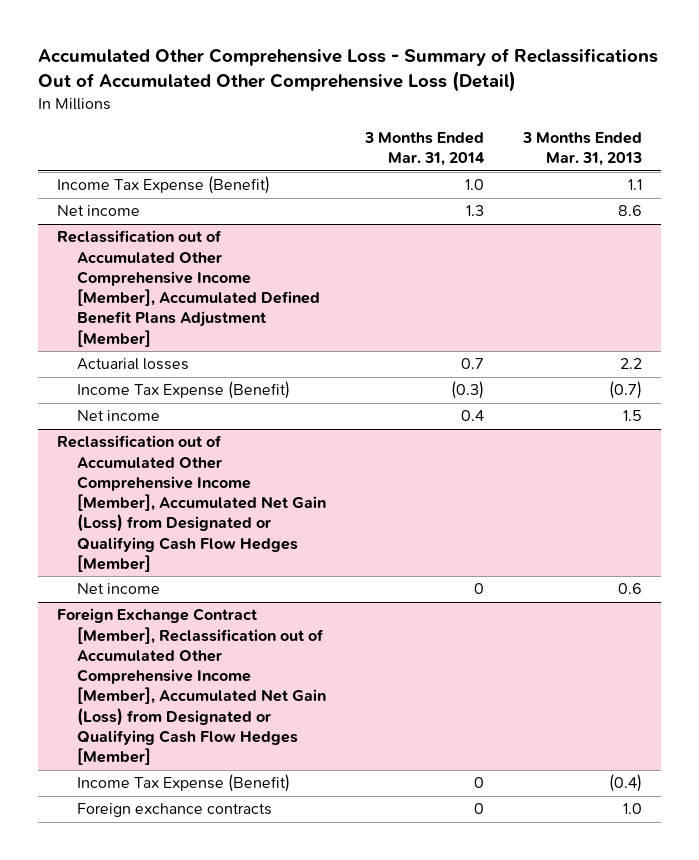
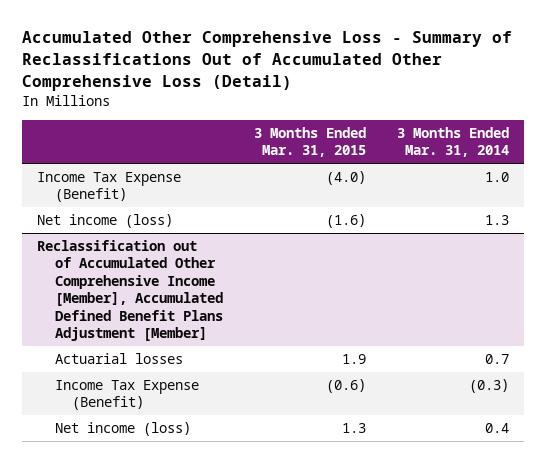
[521,131,642,167] 3 Months Ended Mar. 31, 2013 -> none
none -> [253,126,366,158] 3 Months Ended Mar. 31, 2015
[57,205,141,217] Net income -> [37,214,174,229] Net income (loss)
[57,435,327,573] Reclassification out of Accumulated Other Comprehensive Income [Member], Accumulated Net Gain (Loss) from Designated or Qualifying Cash Flow Hedges [Member] -> none
[77,583,161,595] Net income -> none
[57,608,327,766] Foreign Exchange Contract [Member], Reclassification out of Accumulated Other Comprehensive Income [Member], Accumulated Net Gain (Loss) from Designated or Qualifying Cash Flow Hedges [Member] -> none
[77,774,291,793] Income Tax Expense (Benefit) -> none
[77,803,273,818] Foreign exchance contracts -> none
[77,410,161,422] Net income -> [54,422,191,437] Net income (loss)

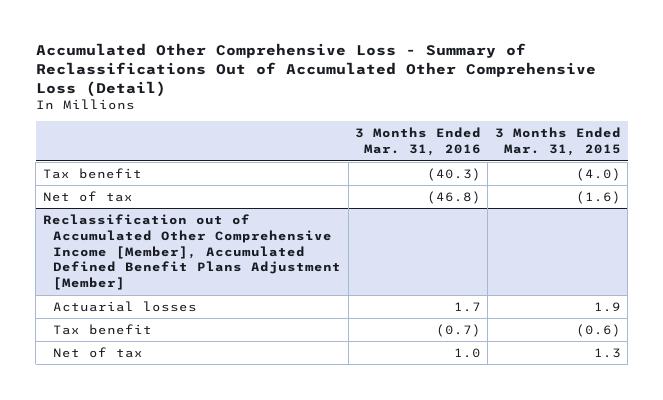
[396,126,509,158] 3 Months Ended Mar. 31, 2014 -> none
none -> [354,127,481,157] 3 Months Ended Mar. 31, 2016
[37,172,182,203] Income Tax Expense (Benefit) -> [42,167,142,179] Tax benefit
[37,214,174,229] Net income (loss) -> [42,190,133,202] Net of tax
[54,380,199,411] Income Tax Expense (Benefit) -> [53,323,153,335] Tax benefit
[54,422,191,437] Net income (loss) -> [53,346,144,358] Net of tax

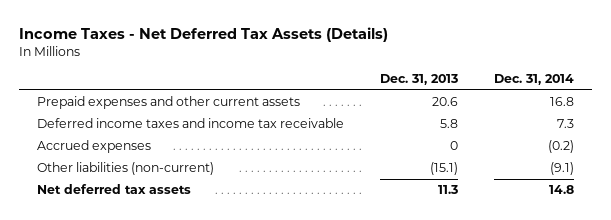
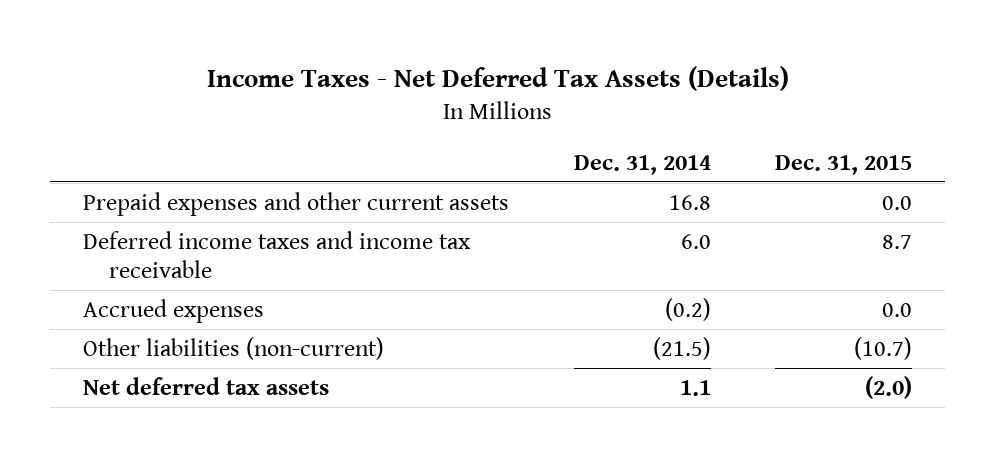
[380,74,459,86] Dec. 31, 2013 -> none
none -> [775,154,913,175] Dec. 31, 2015
[556,119,574,129] 7.3 -> [680,233,711,249] 6.0
[549,162,574,176] (9.1) -> [652,336,711,360] (21.5)
[548,185,574,195] 14.8 -> [679,379,711,396] 1.1

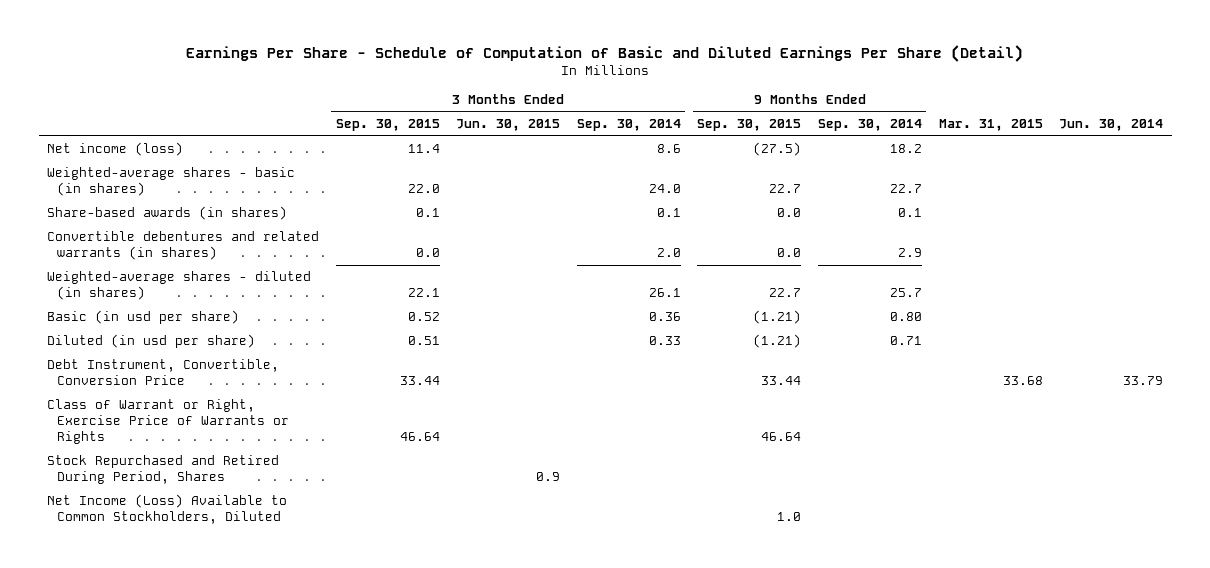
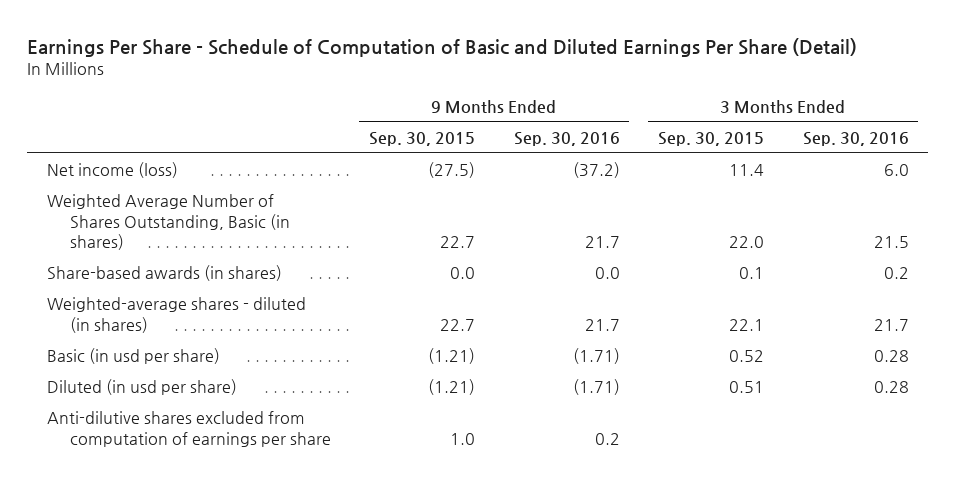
[456,119,561,132] Jun. 30, 2015 -> none
[576,119,681,132] Sep. 30, 2014 -> none
[818,119,923,132] Sep. 30, 2014 -> none
[938,119,1043,132] Mar. 31, 2015 -> none
[1059,119,1164,132] Jun. 30, 2014 -> none
none -> [513,131,620,146] Sep. 30, 2016
none -> [802,131,909,146] Sep. 30, 2016
[47,167,296,197] Weighted-average shares - basic (in shares) -> [46,194,290,251] Weighted Average Number of Shares Outstanding, Basic (in shares)
[47,231,320,261] Convertible debentures and related warrants (in shares) -> none
[47,359,280,386] Debt Instrument, Convertible, Conversion Price -> none
[47,399,290,444] Class of Warrant or Right, Exercise Price of Warrants or Rights -> none
[47,455,280,485] Stock Repurchased and Retired During Period, Shares -> none
[47,494,288,525] Net Income (Loss) Available to Common Stockholders, Diluted -> none
none -> [46,411,331,447] Anti-dilutive shares excluded from computation of earnings per share

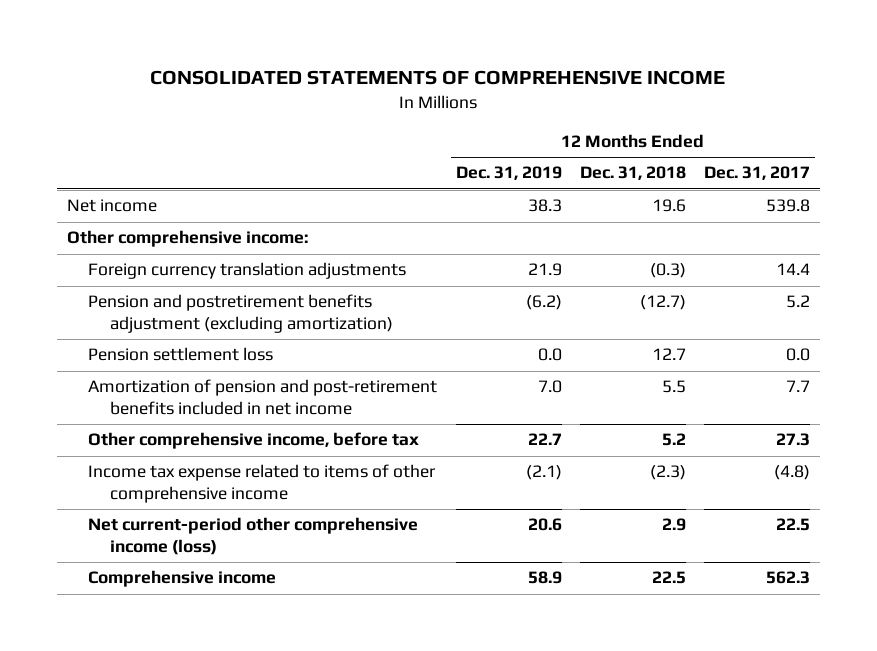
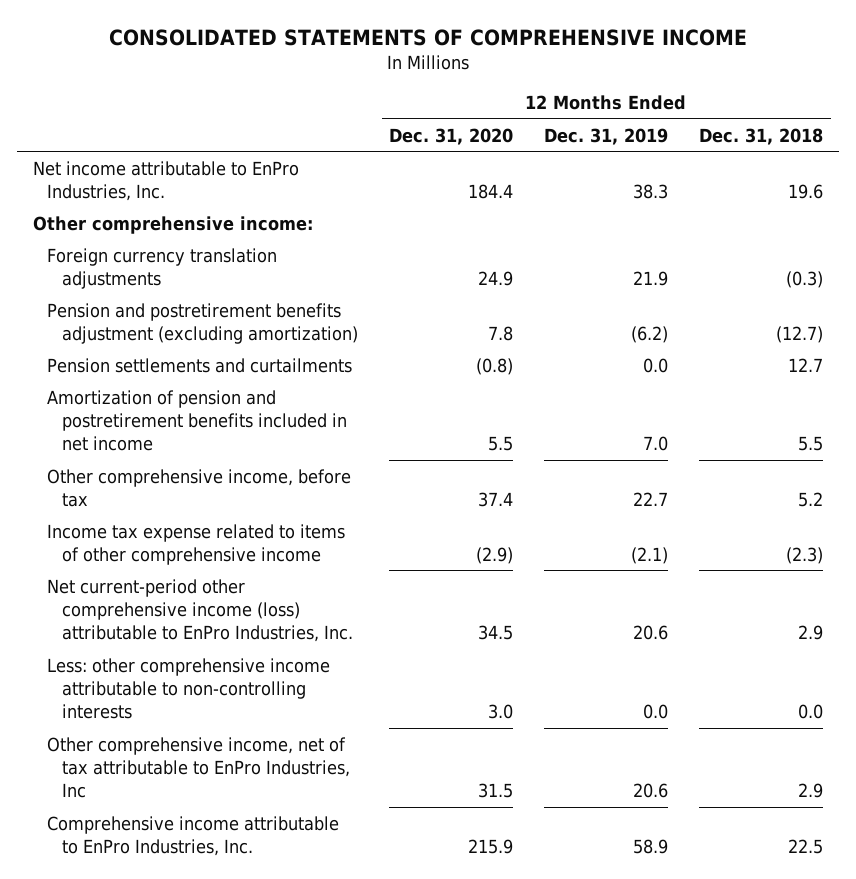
[704,166,811,181] Dec. 31, 2017 -> none
none -> [389,127,514,145] Dec. 31, 2020
[66,199,157,213] Net income -> [32,160,299,201] Net income attributable to EnPro Industries, Inc.
[88,347,274,362] Pension settlement loss -> [47,357,353,373] Pension settlements and curtailments
[88,379,438,416] Amortization of pension and post-retirement benefits included in net income -> [47,389,348,451] Amortization of pension and postretirement benefits included in net income
[88,517,419,556] Net current-period other comprehensive income (loss) -> [47,578,354,642] Net current-period other comprehensive income (loss) attributable to EnPro Industries, Inc.
none -> [47,657,331,719] Less: other comprehensive income attributable to non-controlling interests
none -> [47,736,351,798] Other comprehensive income, net of tax attributable to EnPro Industries, Inc
[88,570,277,588] Comprehensive income -> [47,815,340,856] Comprehensive income attributable to EnPro Industries, Inc.

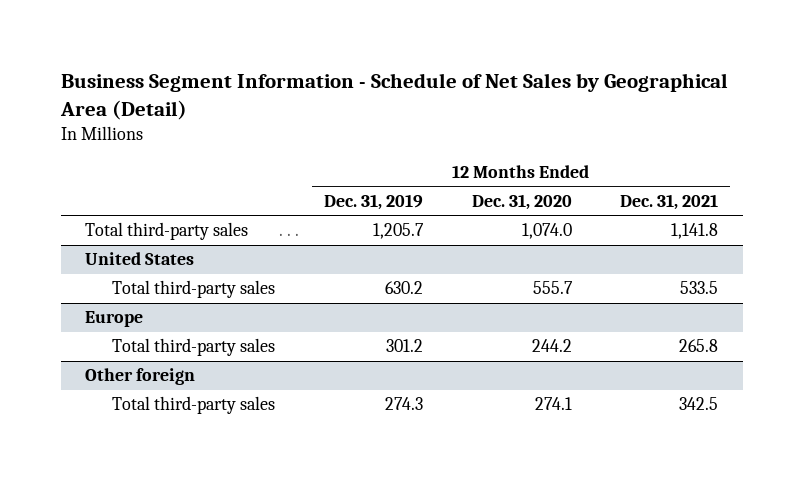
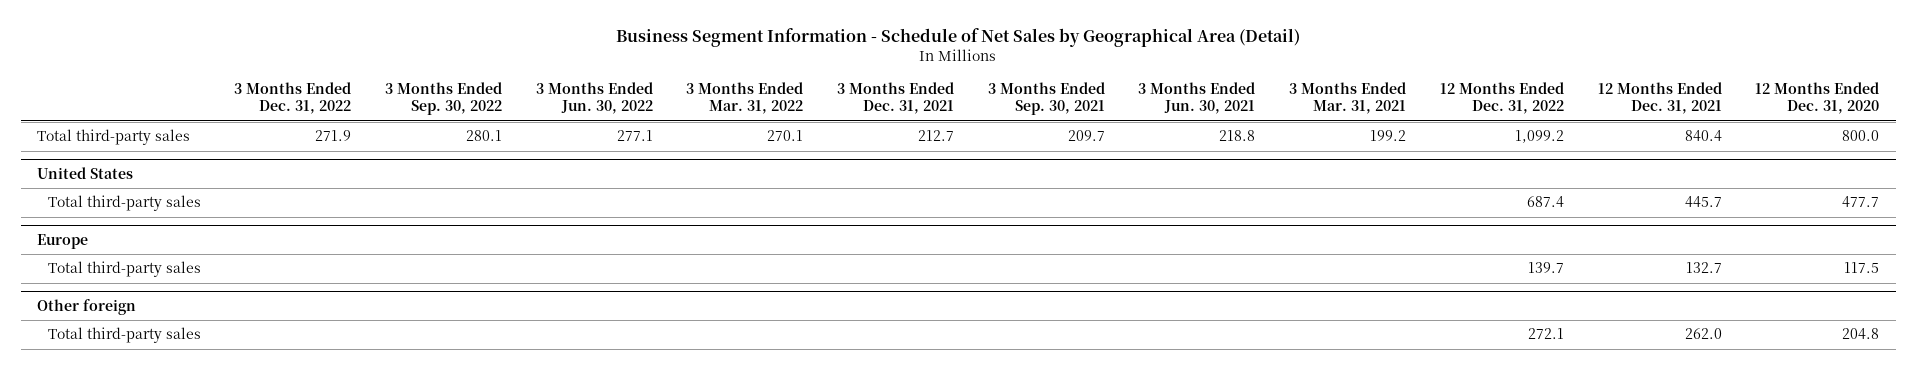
[323,193,423,210] Dec. 31, 2019 -> none
none -> [234,81,352,115] 3 Months Ended Dec. 31, 2022
none -> [384,81,502,116] 3 Months Ended Sep. 30, 2022
none -> [535,81,653,115] 3 Months Ended Jun. 30, 2022
none -> [686,81,804,115] 3 Months Ended Mar. 31, 2022
none -> [837,81,955,115] 3 Months Ended Dec. 31, 2021
none -> [987,81,1105,116] 3 Months Ended Sep. 30, 2021
none -> [1138,81,1256,115] 3 Months Ended Jun. 30, 2021
none -> [1289,81,1407,115] 3 Months Ended Mar. 31, 2021
none -> [1439,81,1564,115] 12 Months Ended Dec. 31, 2022
[521,223,572,240] 1,074.0 -> [1842,130,1880,142] 800.0
[671,223,719,240] 1,141.8 -> [1684,130,1722,142] 840.4
[532,281,573,295] 555.7 -> [1842,196,1880,208] 477.7
[680,281,719,295] 533.5 -> [1684,196,1722,208] 445.7
[531,339,572,353] 244.2 -> [1844,262,1880,274] 117.5
[679,339,719,353] 265.8 -> [1685,262,1722,274] 132.7
[534,397,572,411] 274.1 -> [1842,328,1880,340] 204.8
[679,397,719,411] 342.5 -> [1684,328,1722,340] 262.0

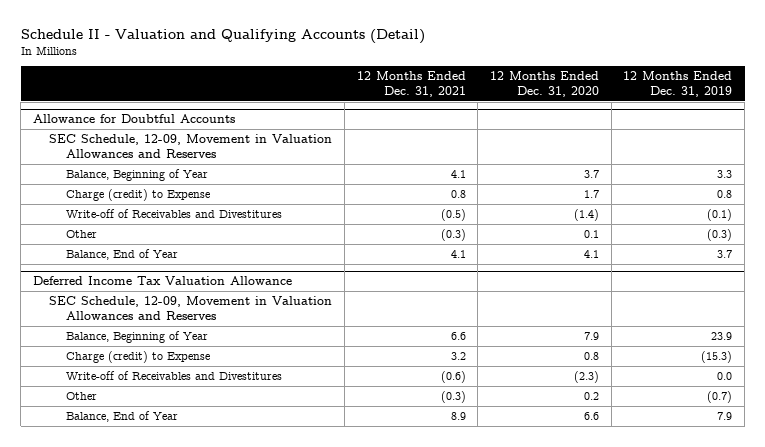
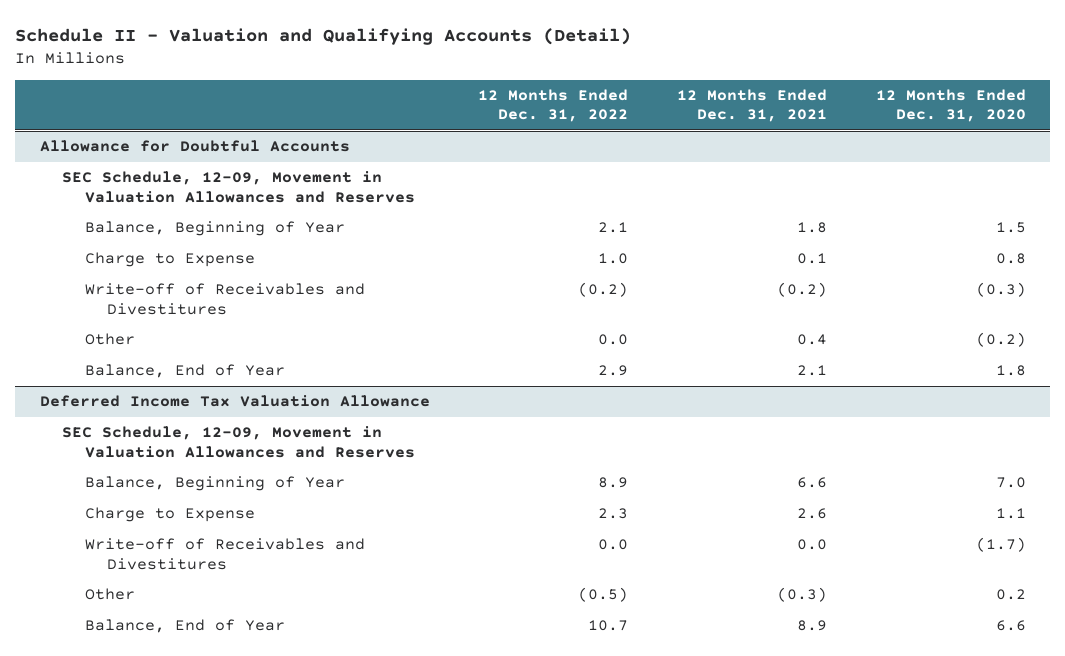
[623,71,733,97] 12 Months Ended Dec. 31, 2019 -> none
none -> [478,88,629,123] 12 Months Ended Dec. 31, 2022
[450,170,466,179] 4.1 -> [796,222,827,234] 1.8
[584,170,600,179] 3.7 -> [995,222,1026,234] 1.5
[65,189,210,202] Charge (credit) to Expense -> [84,252,255,268] Charge to Expense
[450,190,466,199] 0.8 -> [796,253,827,265] 0.1
[584,190,600,199] 1.7 -> [995,253,1026,265] 0.8
[440,209,466,222] (0.5) -> [776,282,827,298] (0.2)
[574,209,600,222] (1.4) -> [975,282,1026,298] (0.3)
[440,229,466,242] (0.3) -> [796,334,827,346] 0.4
[584,230,600,239] 0.1 -> [975,332,1026,348] (0.2)
[450,250,466,259] 4.1 -> [796,365,827,377] 2.1
[584,250,600,259] 4.1 -> [995,365,1026,377] 1.8
[584,332,600,341] 7.9 -> [995,477,1026,489] 7.0
[65,351,210,364] Charge (credit) to Expense -> [84,507,255,523] Charge to Expense
[450,352,466,361] 3.2 -> [796,508,827,520] 2.6
[584,352,600,361] 0.8 -> [995,508,1026,520] 1.1
[440,371,466,384] (0.6) -> [796,539,827,551] 0.0
[574,371,600,384] (2.3) -> [975,537,1026,553] (1.7)

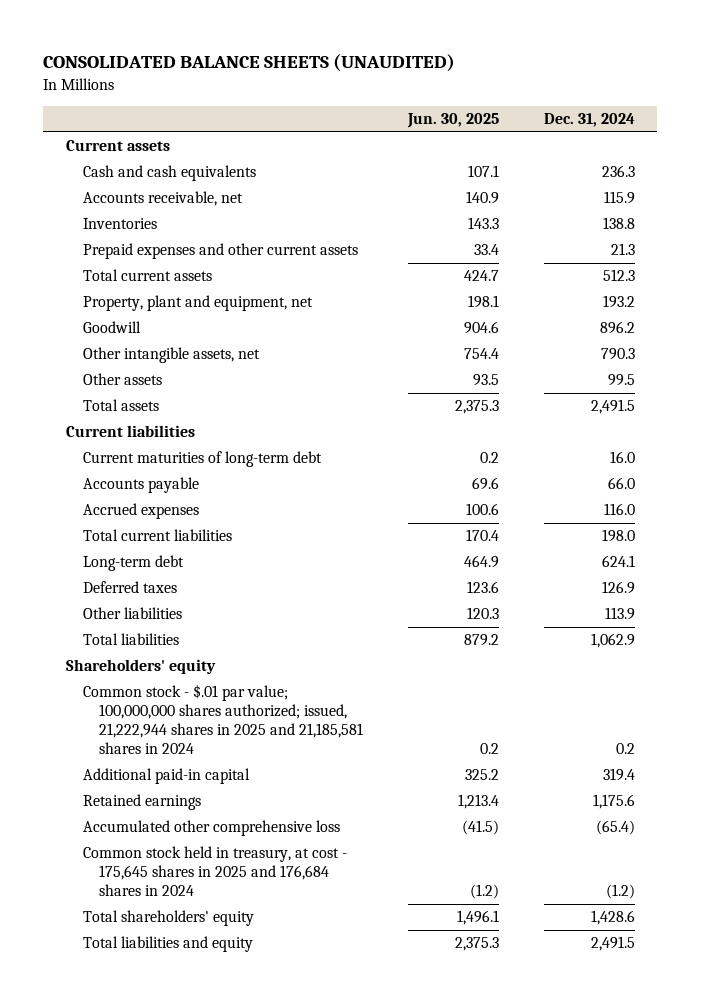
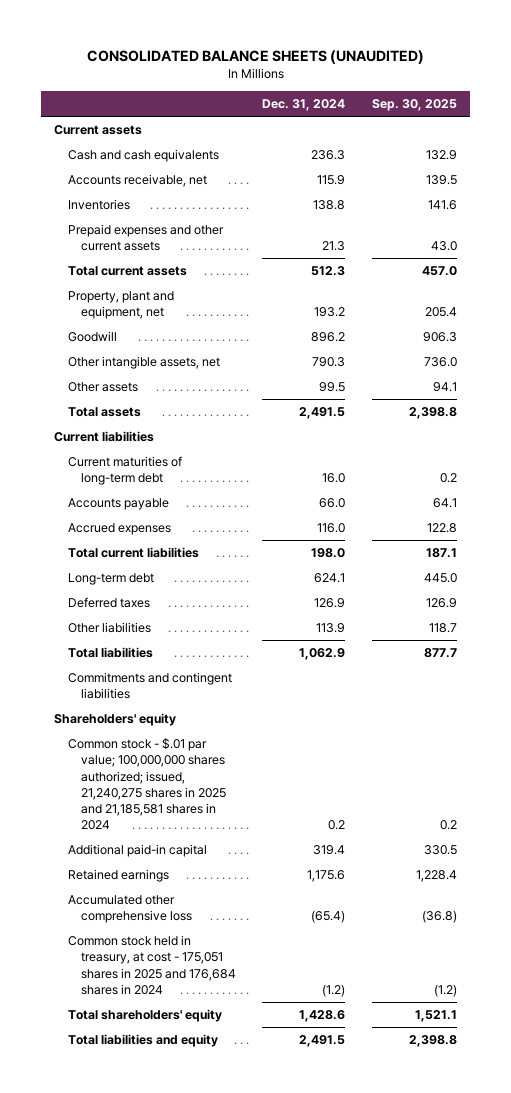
[407,113,500,129] Jun. 30, 2025 -> none
none -> [372,99,458,112] Sep. 30, 2025
none -> [67,672,232,700] Commitments and contingent liabilities
[82,684,364,755] Common stock - $.01 par value; 100,000,000 shares authorized; issued, 21,222,944 shares in 2025 and 21,185,581 shares in 2024 -> [67,738,226,831] Common stock - $.01 par value; 100,000,000 shares authorized; issued, 21,240,275 shares in 2025 and 21,185,581 shares in 2024
[82,846,347,897] Common stock held in treasury, at cost - 175,645 shares in 2025 and 176,684 shares in 2024 -> [67,935,236,995] Common stock held in treasury, at cost - 175,051 shares in 2025 and 176,684 shares in 2024

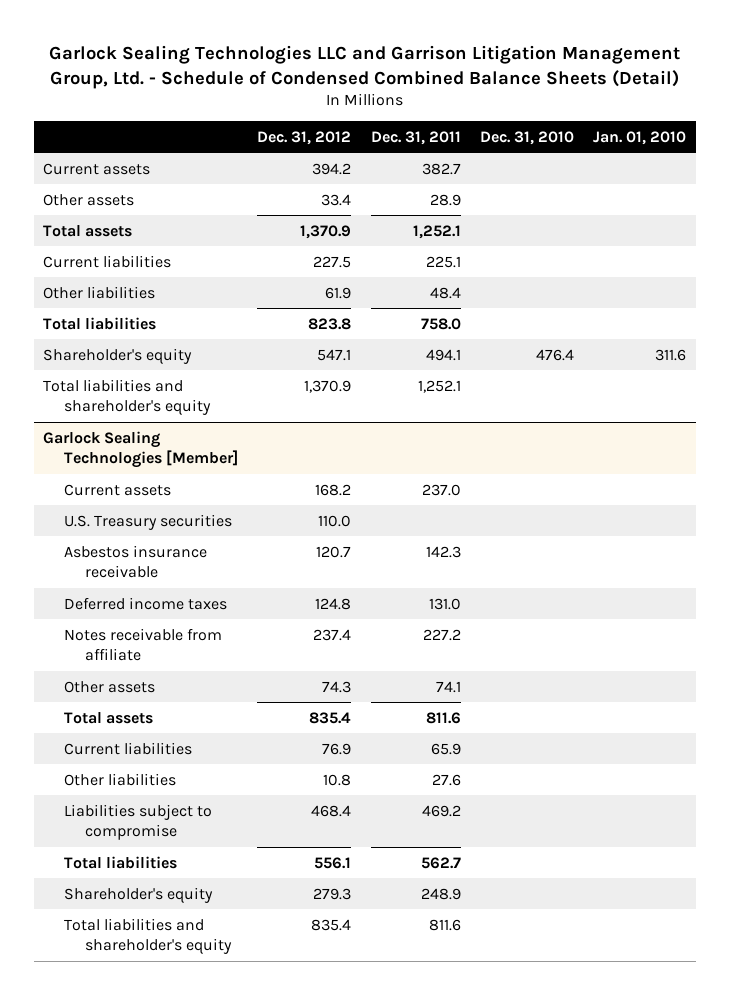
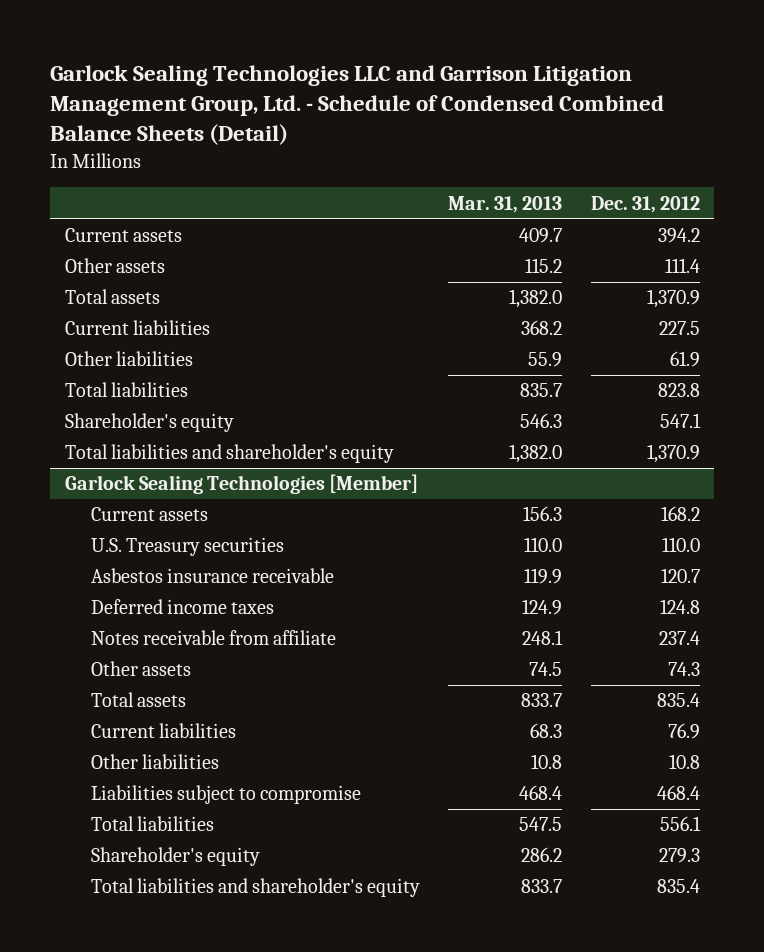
[370,130,461,145] Dec. 31, 2011 -> none
[479,130,574,145] Dec. 31, 2010 -> none
[593,130,687,145] Jan. 01, 2010 -> none
none -> [448,195,563,213] Mar. 31, 2013
[321,193,352,206] 33.4 -> [664,258,700,274] 111.4

